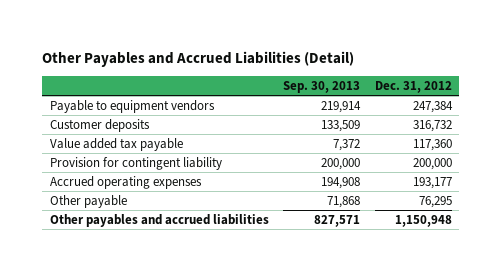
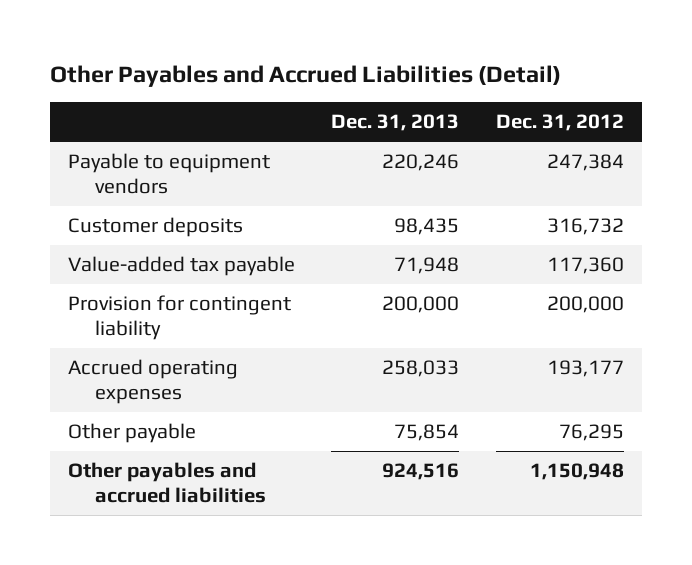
[283,80,361,93] Sep. 30, 2013 -> none
none -> [331,114,460,132] Dec. 31, 2013
[49,138,183,152] Value added tax payable -> [67,256,295,277] Value-added tax payable

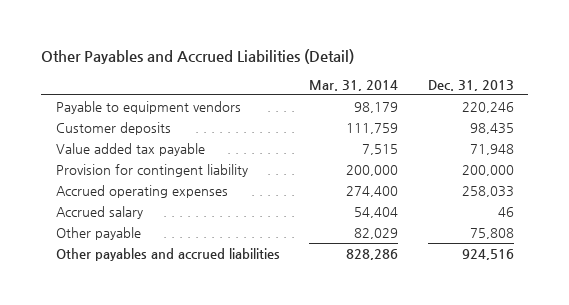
[495,114,624,132] Dec. 31, 2012 -> none
none -> [309,79,399,91] Mar. 31, 2014
[67,256,295,277] Value-added tax payable -> [55,143,205,157] Value added tax payable
none -> [55,206,143,220] Accrued salary
[394,424,460,442] 75,854 -> [469,228,514,240] 75,808

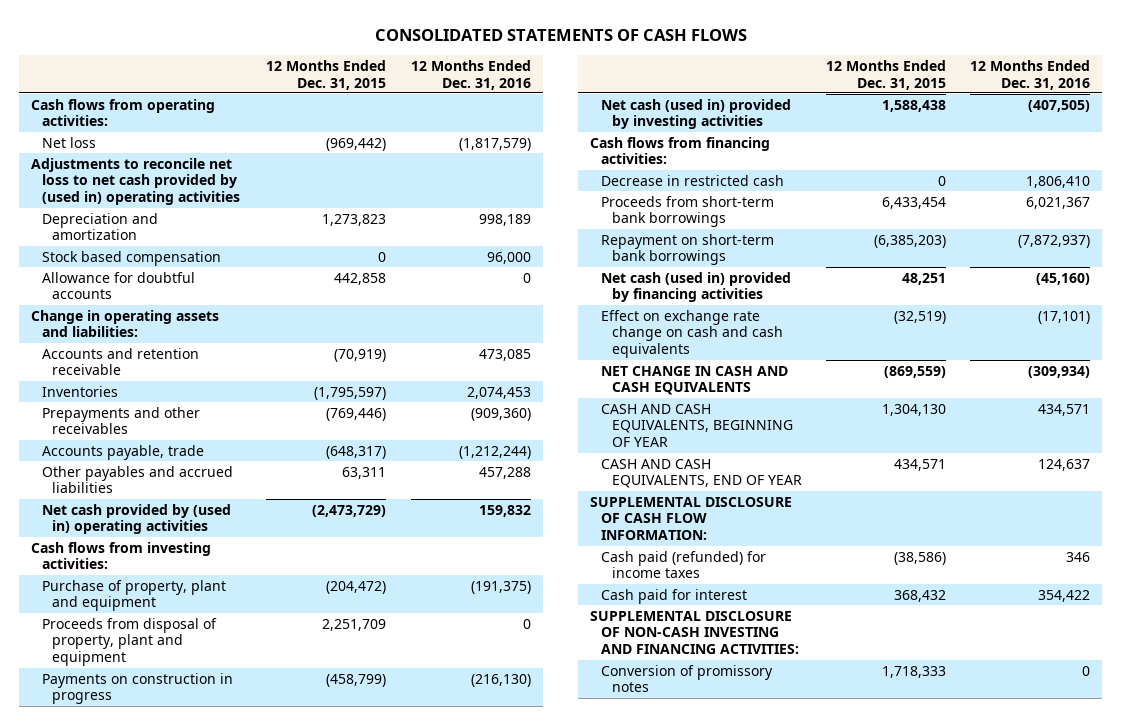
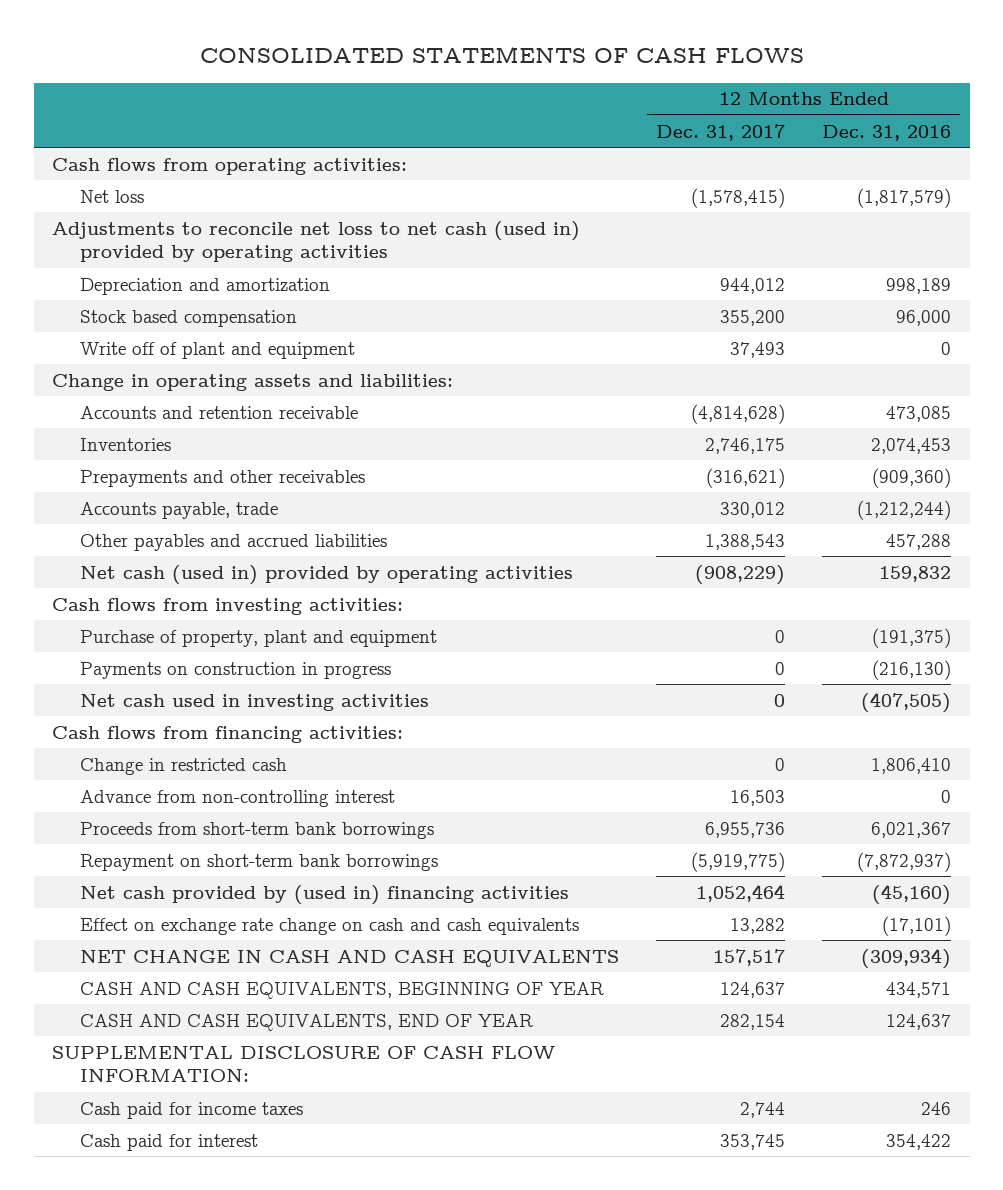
[266,59,387,90] 12 Months Ended Dec. 31, 2015 -> none
none -> [656,123,786,141] Dec. 31, 2017
[30,157,240,206] Adjustments to reconcile net loss to net cash provided by (used in) operating activities -> [52,220,581,263] Adjustments to reconcile net loss to net cash (used in) provided by operating activities
[41,271,195,300] Allowance for doubtful accounts -> none
none -> [80,341,356,359] Write off of plant and equipment
[41,503,231,535] Net cash provided by (used in) operating activities -> [80,564,574,585] Net cash (used in) provided by operating activities
[41,617,217,667] Proceeds from disposal of property, plant and equipment -> none
[601,98,792,130] Net cash (used in) provided by investing activities -> [80,693,430,711] Net cash used in investing activities
[601,174,785,186] Decrease in restricted cash -> [80,757,288,775] Change in restricted cash
none -> [80,789,396,807] Advance from non-controlling interest
[601,271,792,303] Net cash (used in) provided by financing activities -> [80,884,570,905] Net cash provided by (used in) financing activities
[601,550,767,579] Cash paid (refunded) for income taxes -> [80,1101,304,1119] Cash paid for income taxes
[1066,551,1091,562] 346 -> [921,1101,952,1115] 246
[590,610,800,655] SUPPLEMENTAL DISCLOSURE OF NON-CASH INVESTING AND FINANCING ACTIVITIES: -> none
[601,664,774,693] Conversion of promissory notes -> none

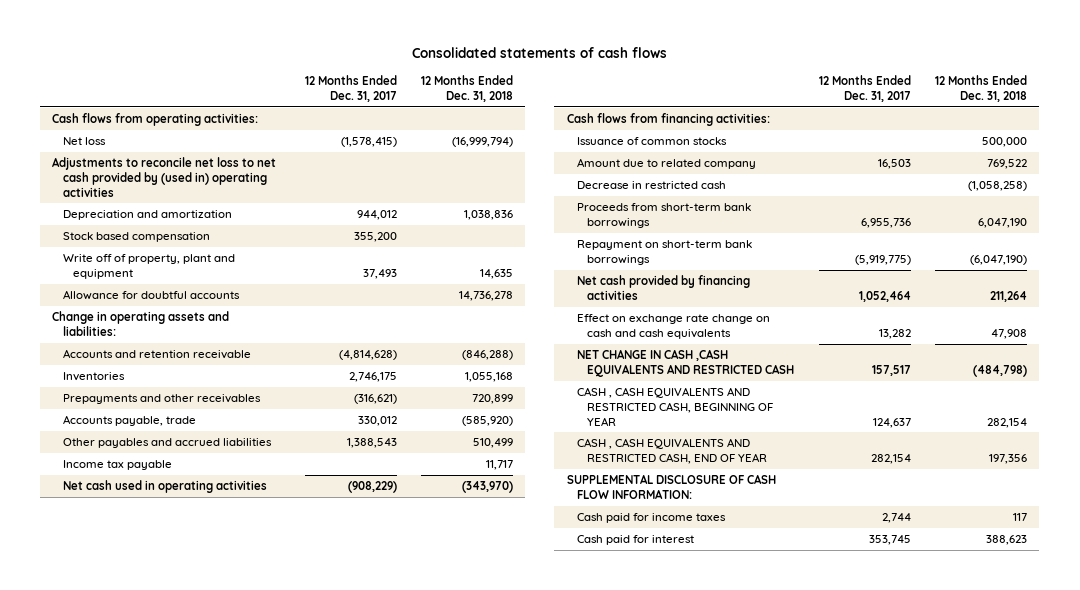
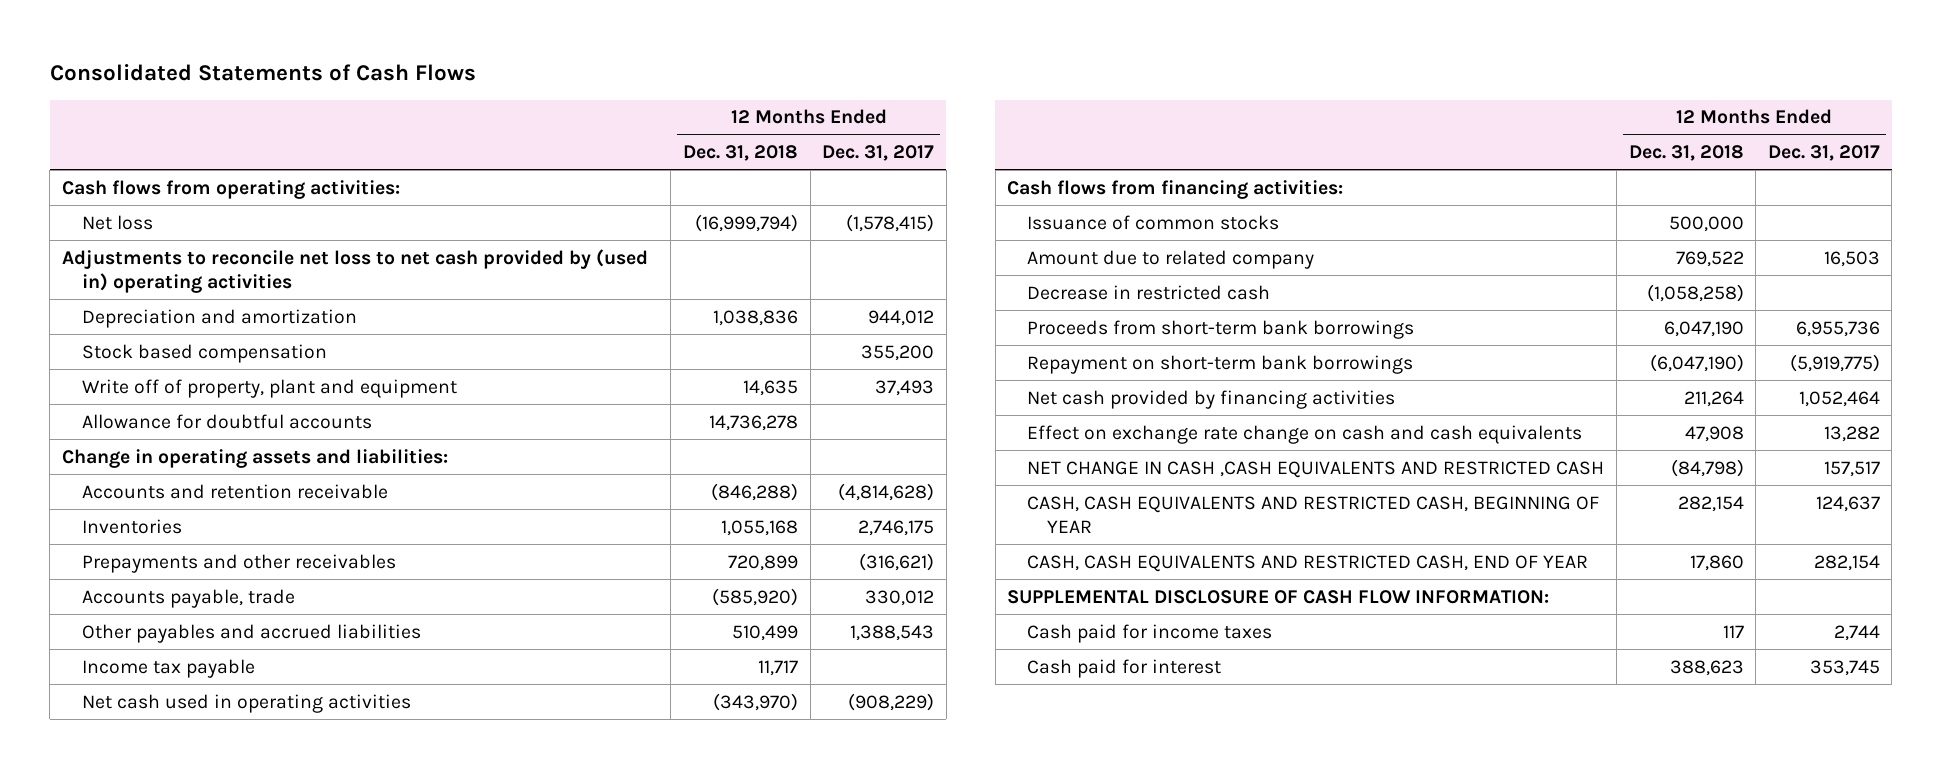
[411,47,667,59] Consolidated statements of cash flows -> [49,64,476,82] Consolidated Statements of Cash Flows
[973,364,1028,377] (484,798) -> [1670,458,1744,477] (84,798)
[576,387,774,426] CASH , CASH EQUIVALENTS AND RESTRICTED CASH, BEGINNING OF YEAR -> [1027,495,1600,533] CASH, CASH EQUIVALENTS AND RESTRICTED CASH, BEGINNING OF YEAR
[576,438,768,464] CASH , CASH EQUIVALENTS AND RESTRICTED CASH, END OF YEAR -> [1027,554,1589,572] CASH, CASH EQUIVALENTS AND RESTRICTED CASH, END OF YEAR
[989,453,1028,464] 197,356 -> [1689,554,1744,571] 17,860

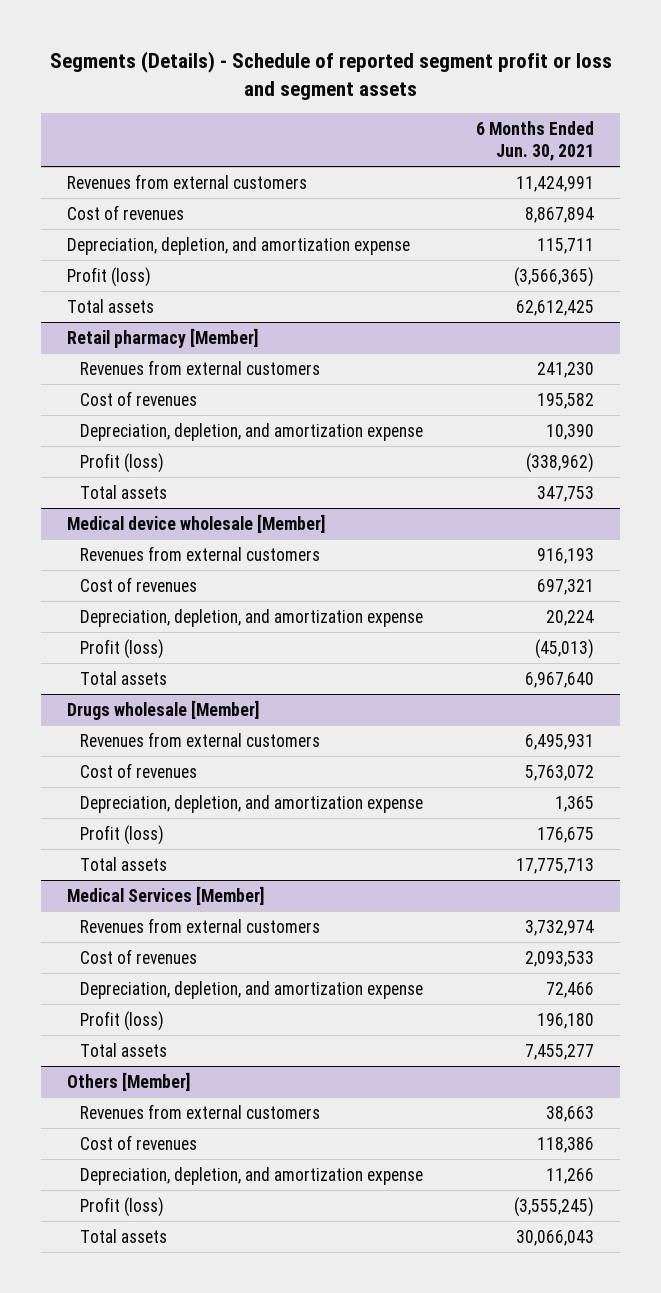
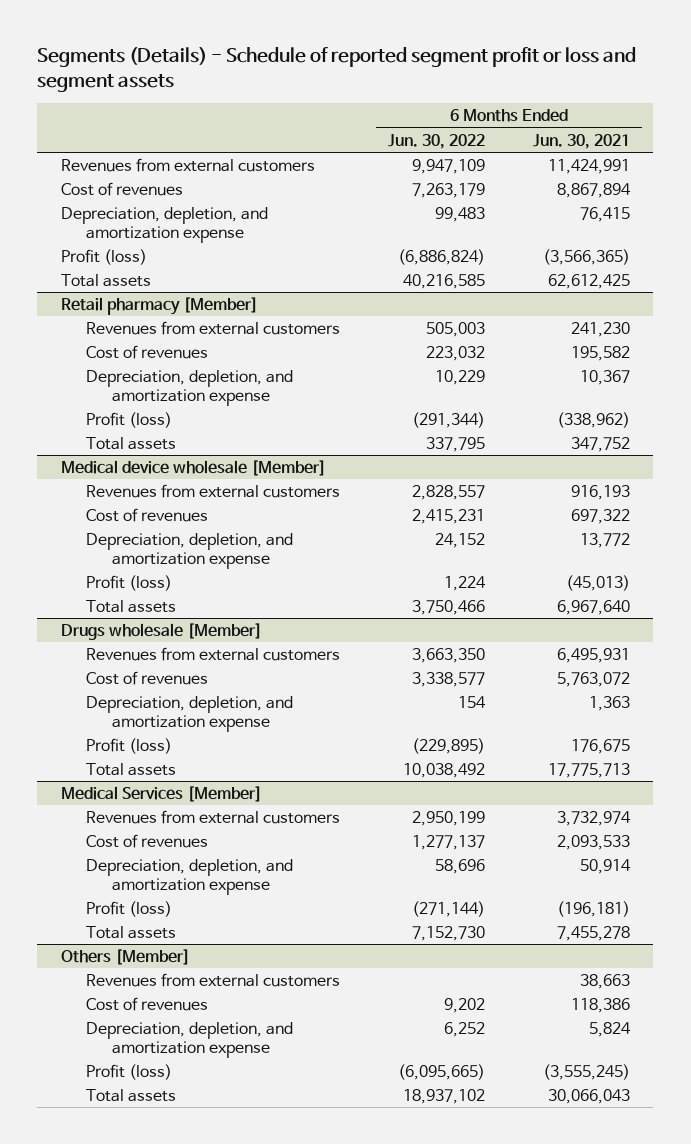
none -> [388,133,486,149] Jun. 30, 2022
[537,237,595,254] 115,711 -> [579,206,630,222] 76,415
[546,423,595,440] 10,390 -> [579,369,630,385] 10,367
[537,485,595,502] 347,753 -> [570,436,630,452] 347,752
[537,578,595,595] 697,321 -> [570,508,630,524] 697,322
[546,609,595,626] 20,224 -> [579,532,630,548] 13,772
[555,795,595,812] 1,365 -> [588,695,630,711] 1,363
[546,981,595,998] 72,466 -> [579,858,631,874] 50,914
[537,1012,595,1029] 196,180 -> [556,900,630,917] (196,181)
[525,1043,595,1060] 7,455,277 -> [556,925,630,941] 7,455,278
[546,1167,595,1184] 11,266 -> [588,1021,631,1037] 5,824

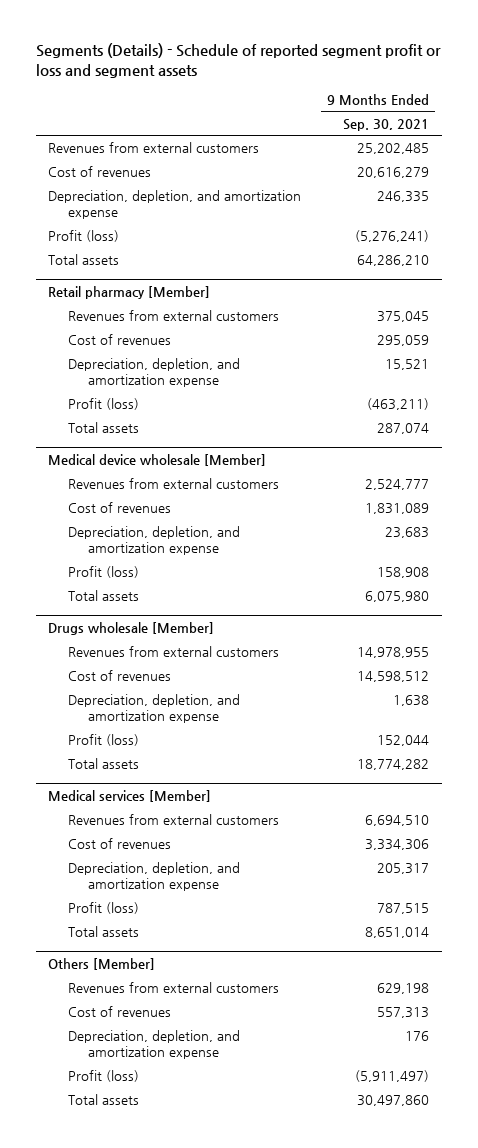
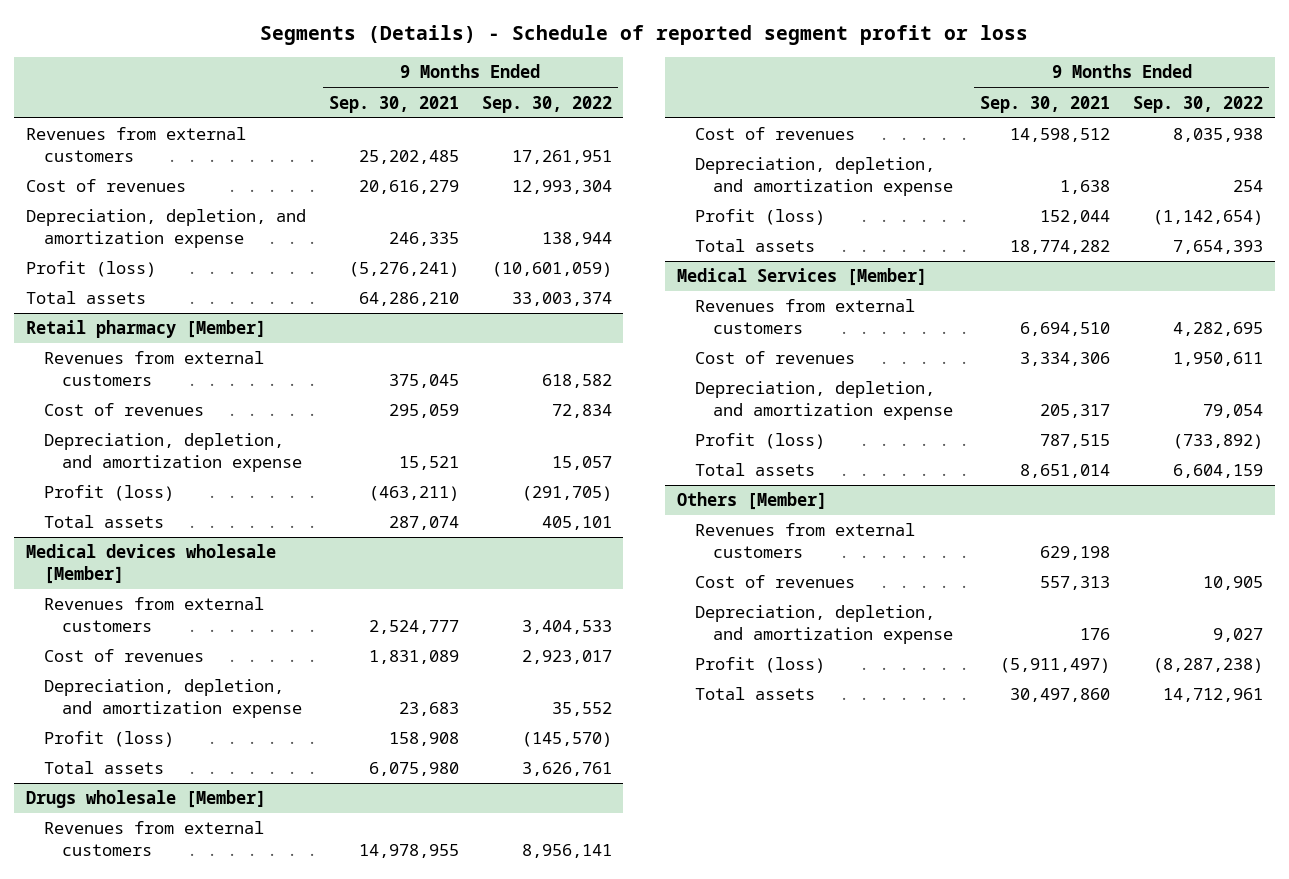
[35,43,441,78] Segments (Details) - Schedule of reported segment profit or loss and segment assets -> [260,25,1029,46] Segments (Details) - Schedule of reported segment profit or loss
none -> [481,95,612,113] Sep. 30, 2022
[48,454,267,467] Medical device wholesale [Member] -> [25,544,276,584] Medical devices wholesale [Member]
[48,790,212,803] Medical services [Member] -> [676,268,927,287] Medical Services [Member]

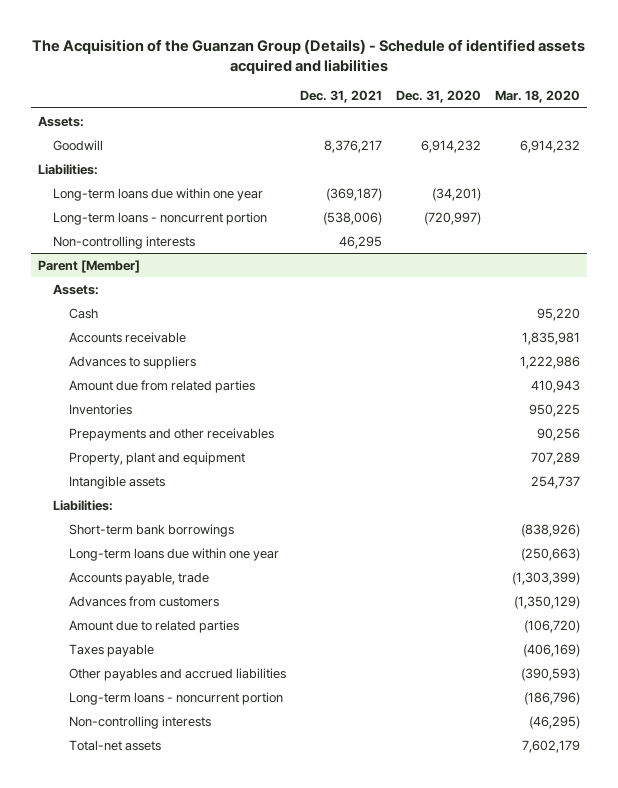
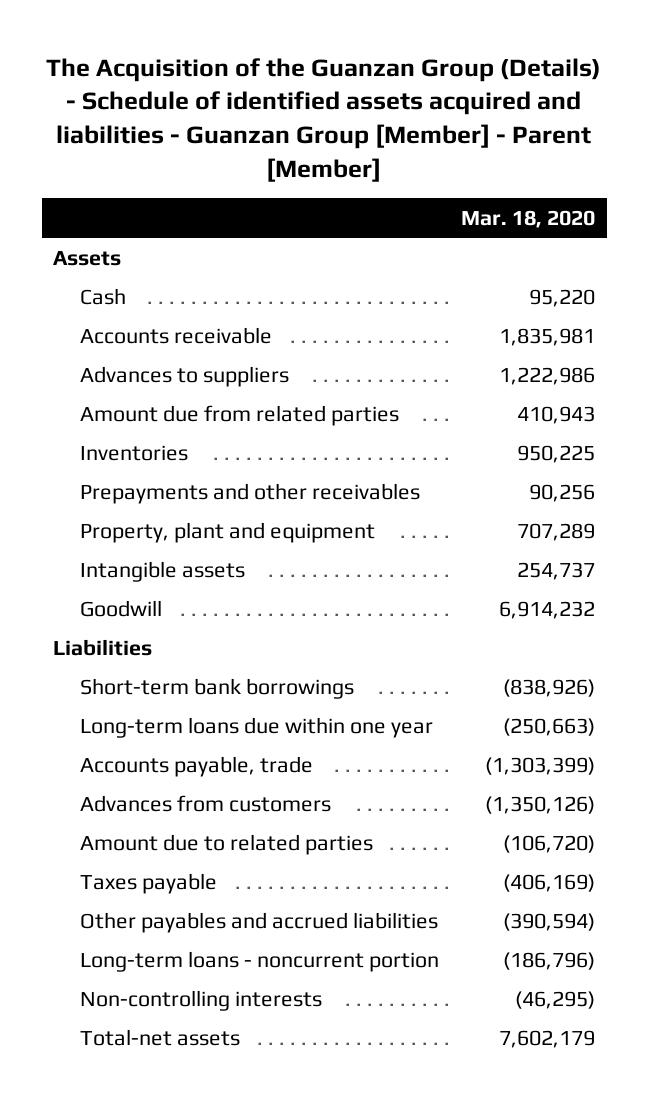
[31,38,585,74] The Acquisition of the Guanzan Group (Details) - Schedule of identified assets acquired and liabilities -> [46,57,602,182] The Acquisition of the Guanzan Group (Details) - Schedule of identified assets acquired and liabilities - Guanzan Group [Member] - Parent [Member]
[299,90,382,104] Dec. 31, 2021 -> none
[395,90,481,104] Dec. 31, 2020 -> none
[37,163,98,175] Liabilities: -> none
[53,187,264,201] Long-term loans due within one year -> none
[53,211,268,225] Long-term loans - noncurrent portion -> none
[53,235,196,249] Non-controlling interests -> none
[37,259,140,273] Parent [Member] -> none
[53,283,100,295] Assets: -> none
[37,115,84,127] Assets: -> [53,250,122,266] Assets
[53,139,104,151] Goodwill -> [79,599,162,617] Goodwill
[53,499,114,511] Liabilities: -> [53,638,153,656] Liabilities
[514,595,581,609] (1,350,129) -> [485,795,596,814] (1,350,126)
[521,667,581,681] (390,593) -> [503,912,596,931] (390,594)

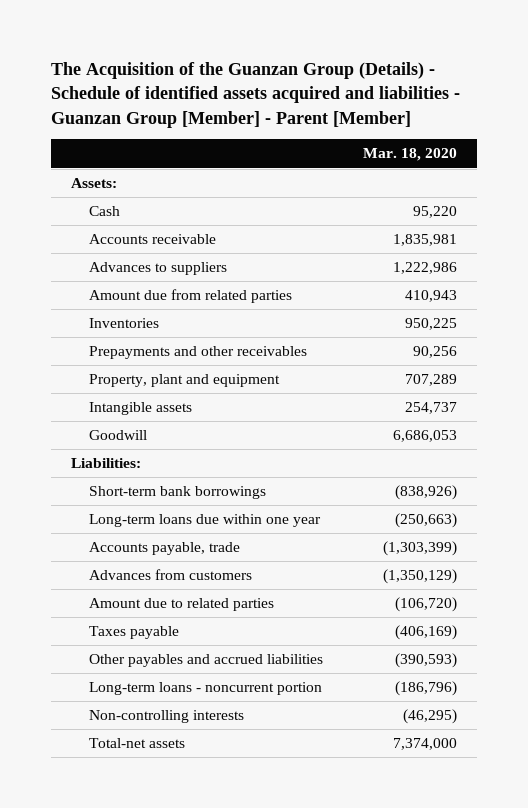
[53,250,122,266] Assets -> [70,178,117,189] Assets:
[499,600,596,619] 6,914,232 -> [393,430,458,443] 6,686,053
[53,638,153,656] Liabilities -> [70,458,141,469] Liabilities:
[485,795,596,814] (1,350,126) -> [383,569,458,585] (1,350,129)
[503,912,596,931] (390,594) -> [395,653,458,669] (390,593)
[499,1029,596,1048] 7,602,179 -> [393,738,458,751] 7,374,000

